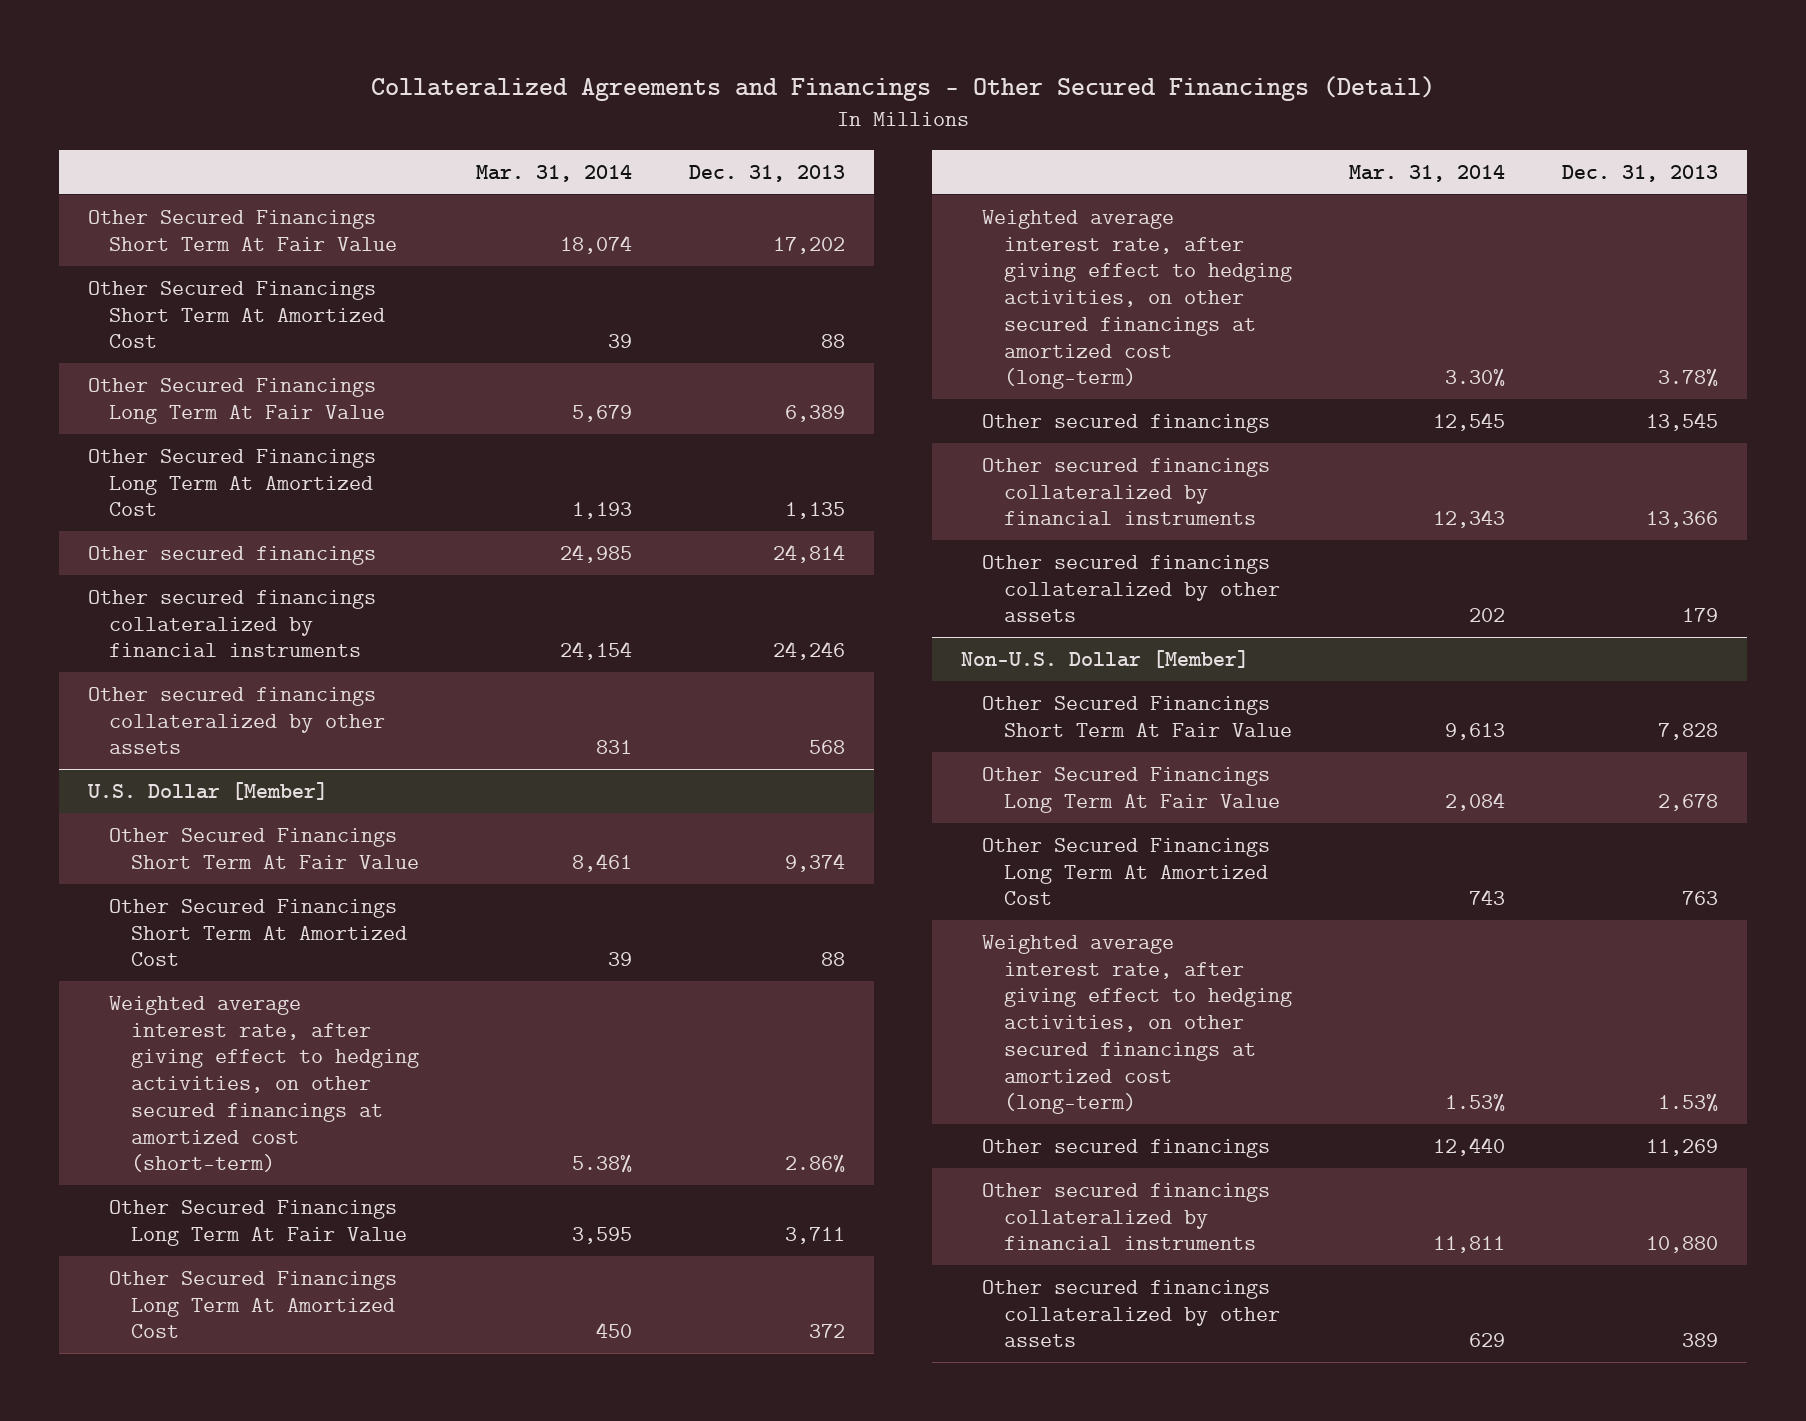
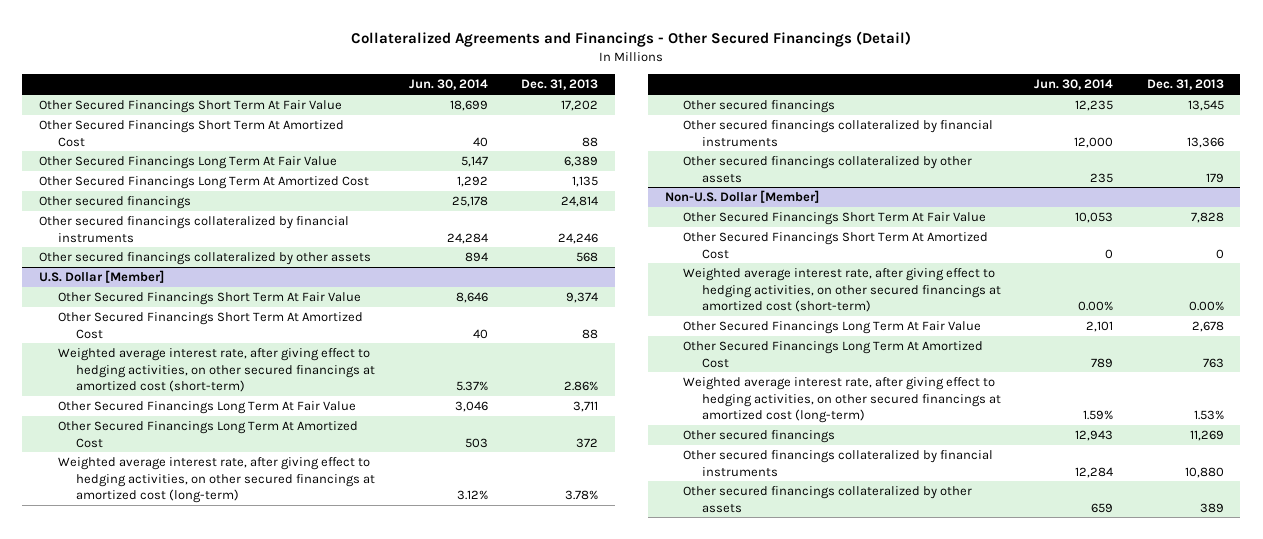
[476,164,633,182] Mar. 31, 2014 -> none
none -> [408,79,488,91] Jun. 30, 2014
none -> [683,232,989,259] Other Secured Financings Short Term At Amortized Cost
none -> [683,268,1001,312] Weighted average interest rate, after giving effect to hedging activities, on other secured financings at amortized cost (short-term)

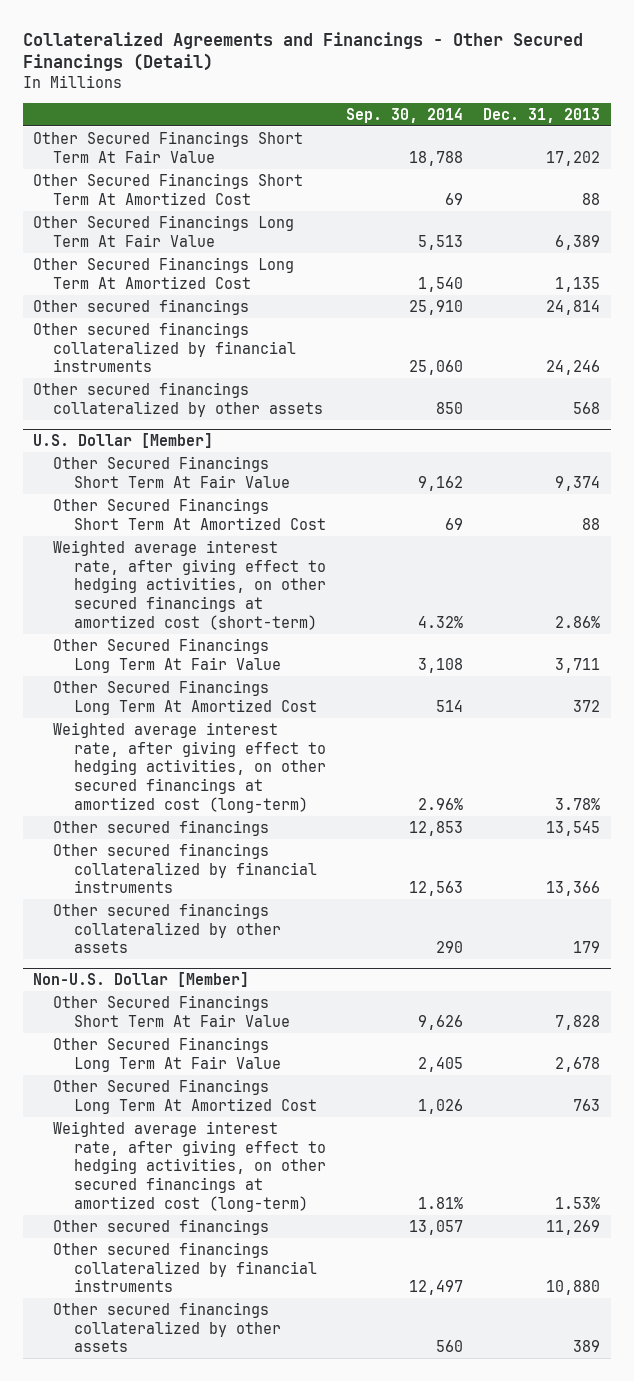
[408,79,488,91] Jun. 30, 2014 -> none
none -> [345,107,463,123] Sep. 30, 2014
[683,232,989,259] Other Secured Financings Short Term At Amortized Cost -> none
[683,268,1001,312] Weighted average interest rate, after giving effect to hedging activities, on other secured financings at amortized cost (short-term) -> none

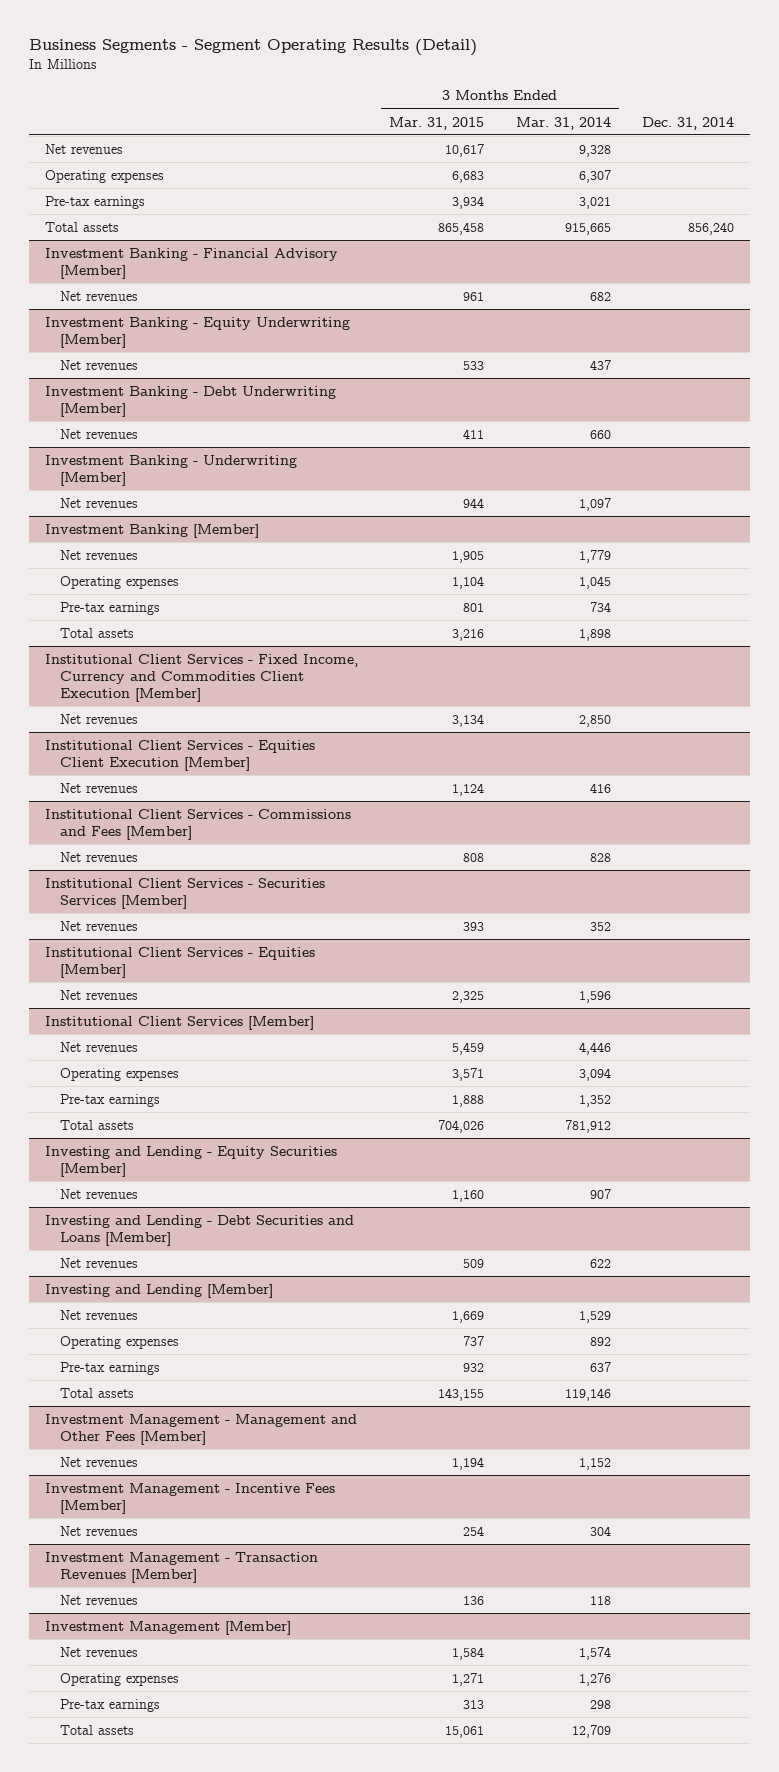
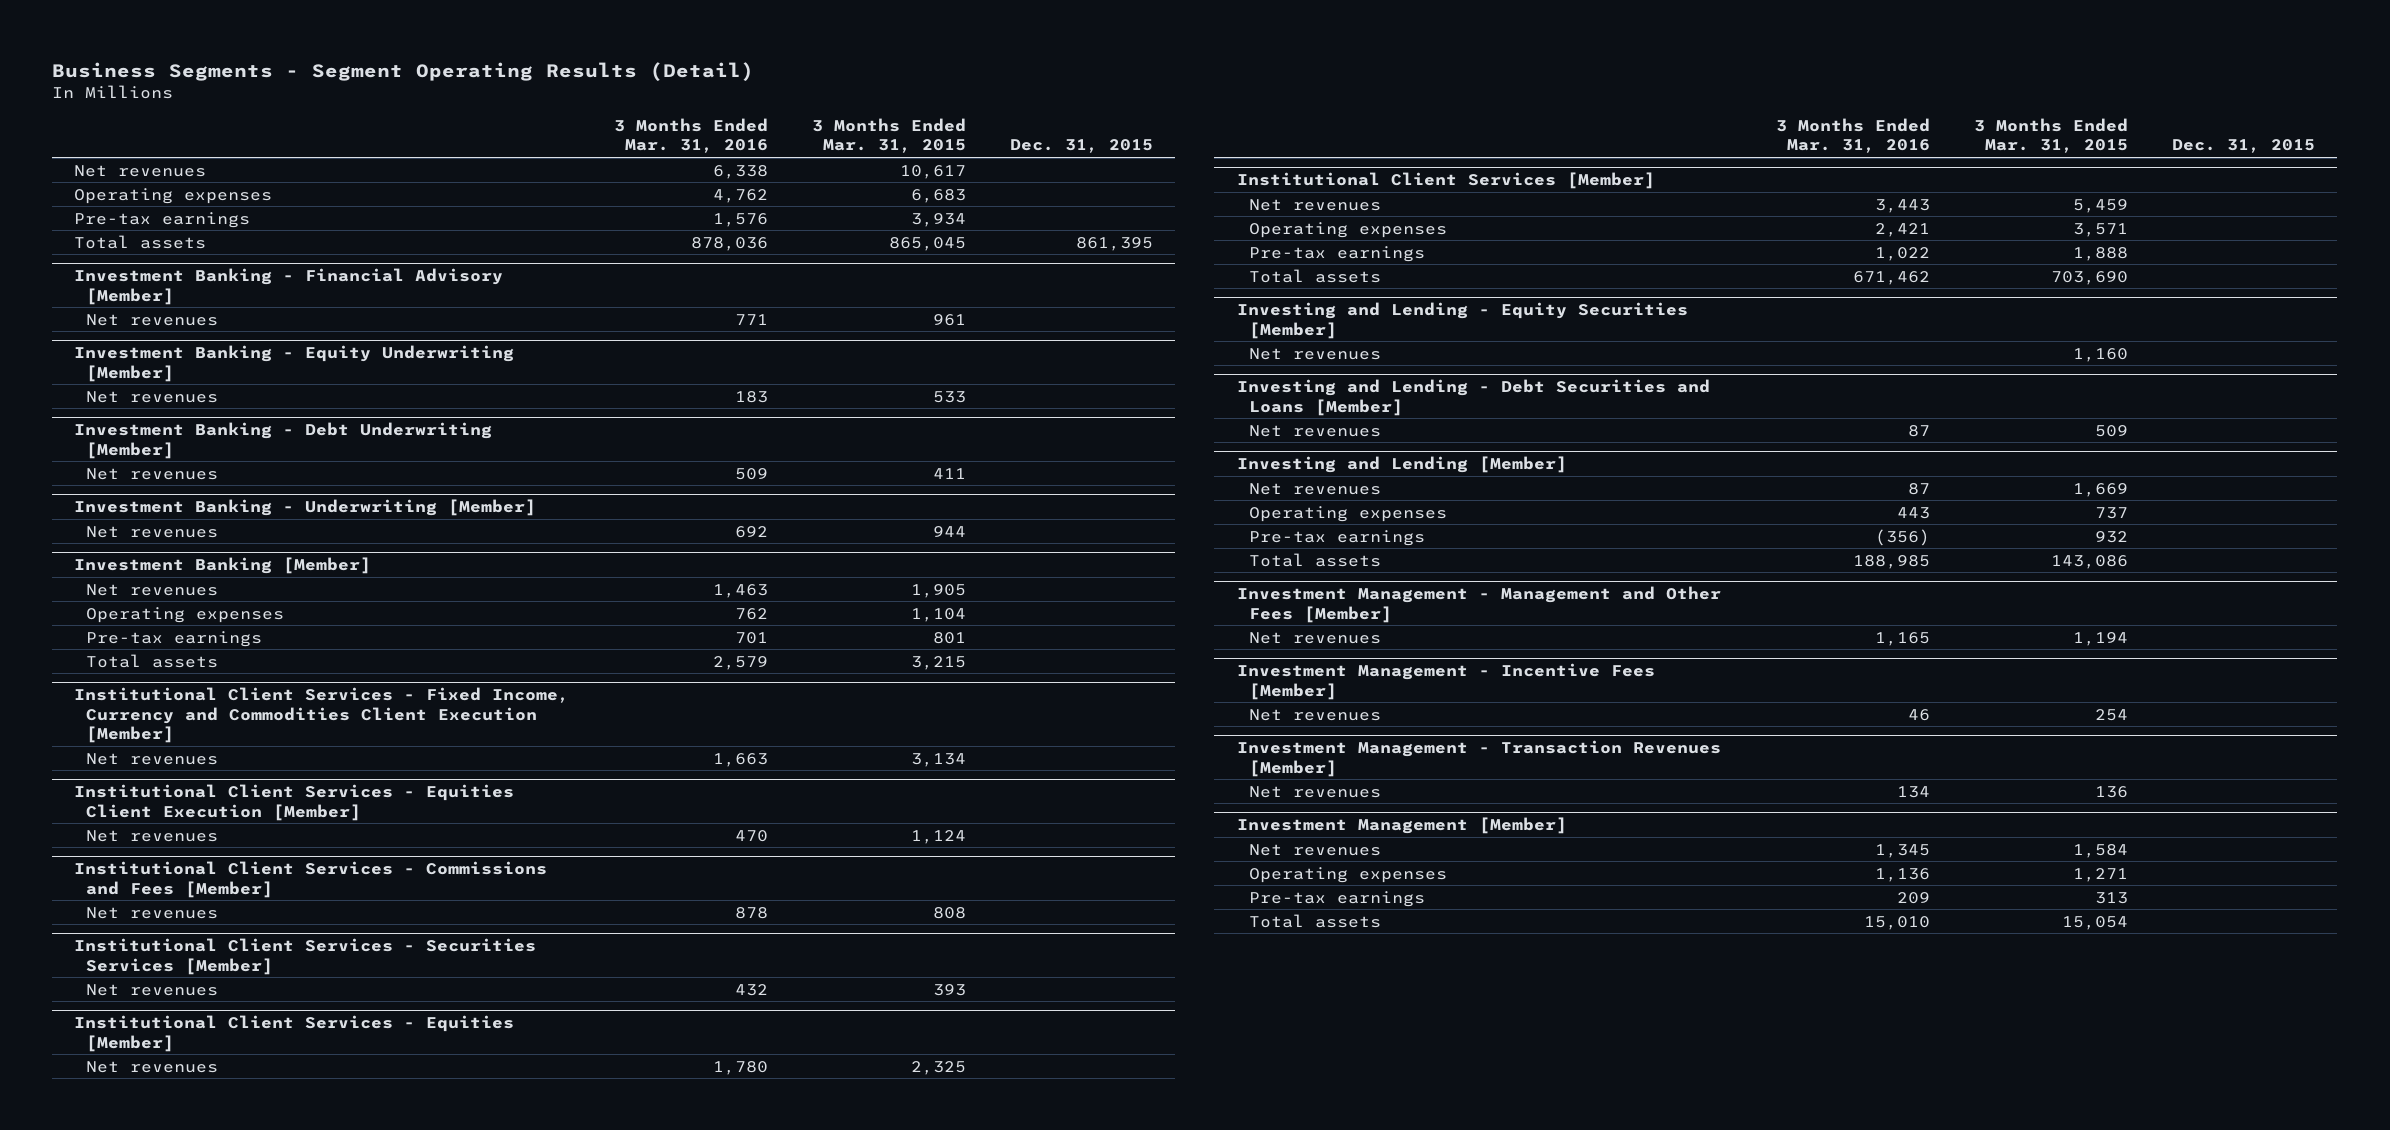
[515,116,611,130] Mar. 31, 2014 -> none
[642,116,735,130] Dec. 31, 2014 -> none
none -> [613,118,768,154] 3 Months Ended Mar. 31, 2016
none -> [1010,139,1154,154] Dec. 31, 2015
[438,221,485,235] 865,458 -> [888,236,966,251] 865,045
[452,628,485,641] 3,216 -> [910,655,966,670] 3,215
[438,1119,485,1133] 704,026 -> [2051,270,2129,285] 703,690
[438,1387,485,1401] 143,155 -> [2051,554,2129,569] 143,086
[445,1725,485,1738] 15,061 -> [2062,915,2129,930] 15,054

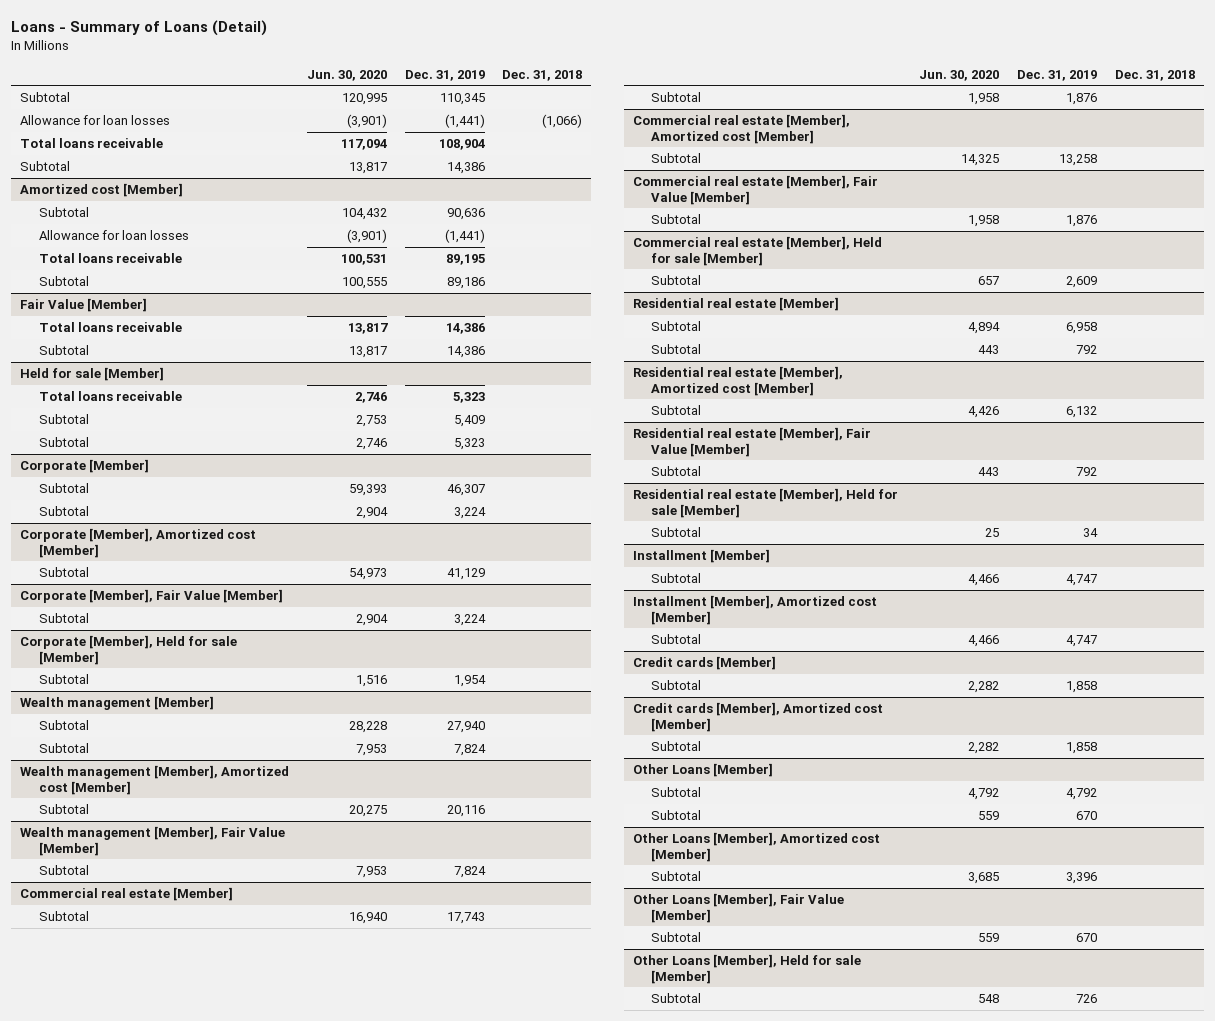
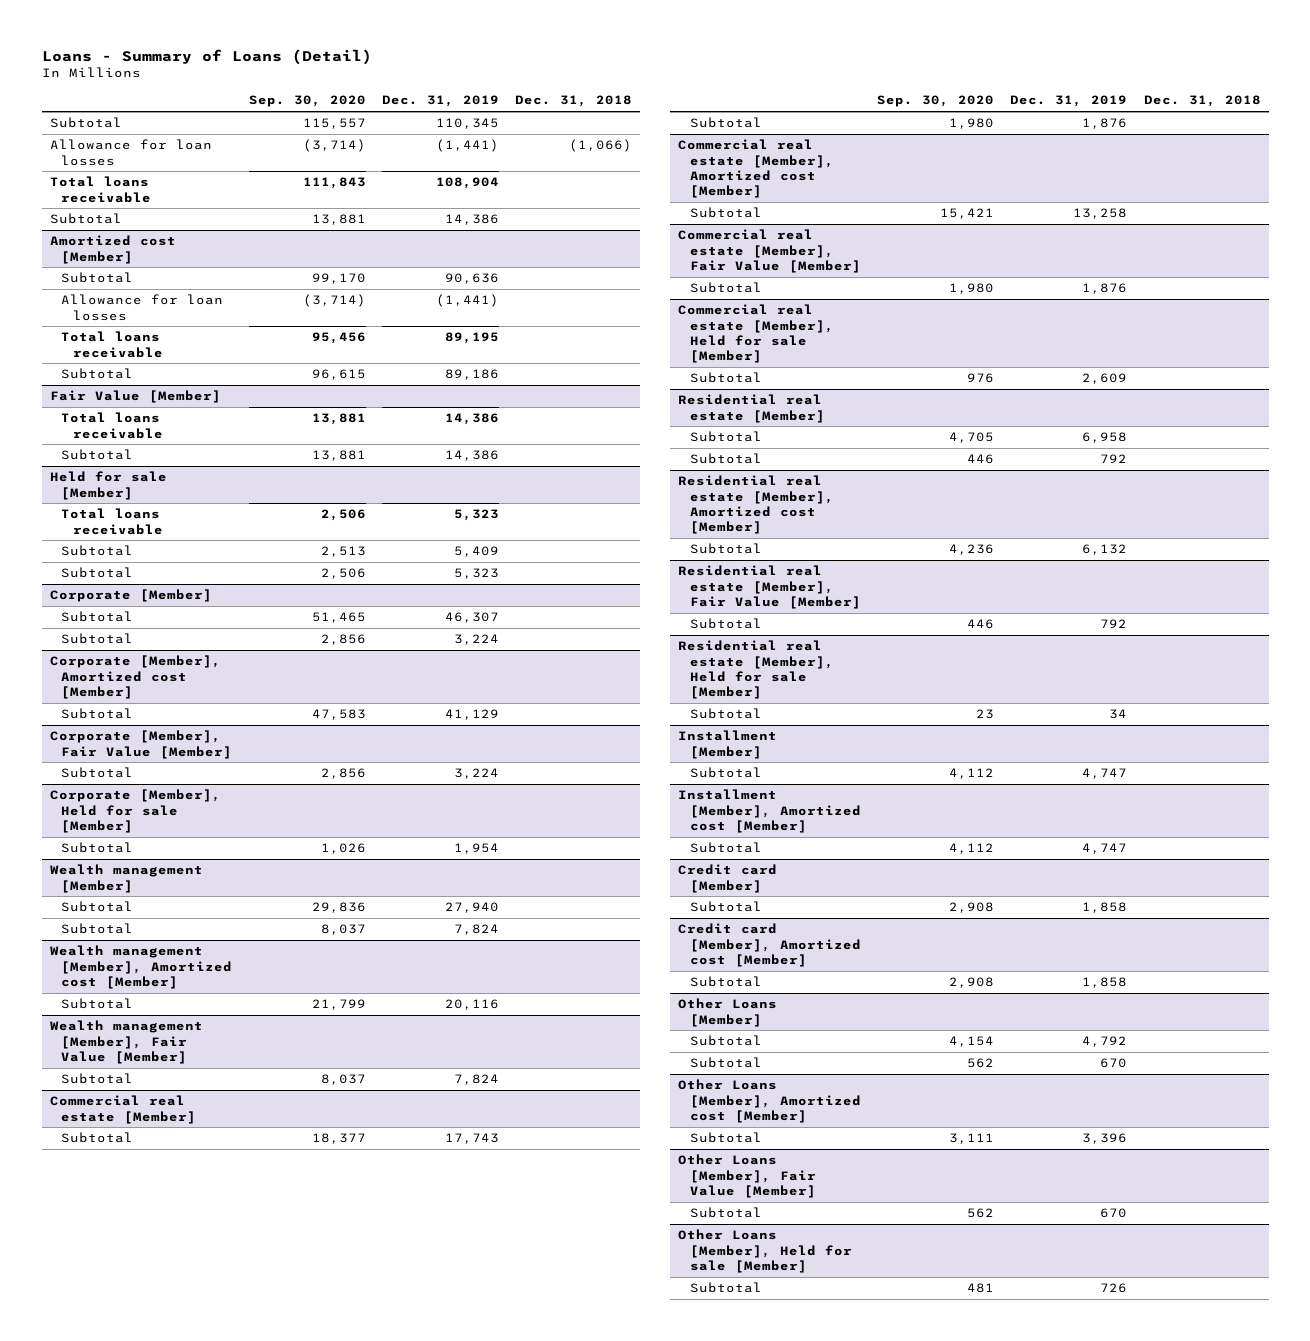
[306,69,387,81] Jun. 30, 2020 -> none
none -> [248,95,366,108] Sep. 30, 2020
[632,655,776,670] Credit cards [Member] -> [678,864,778,893] Credit card [Member]
[632,701,883,732] Credit cards [Member], Amortized cost [Member] -> [678,923,862,968] Credit card [Member], Amortized cost [Member]

